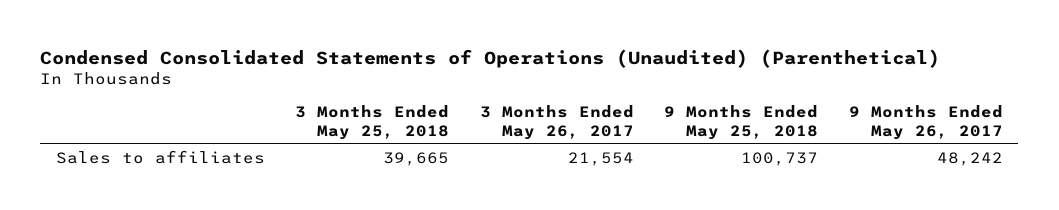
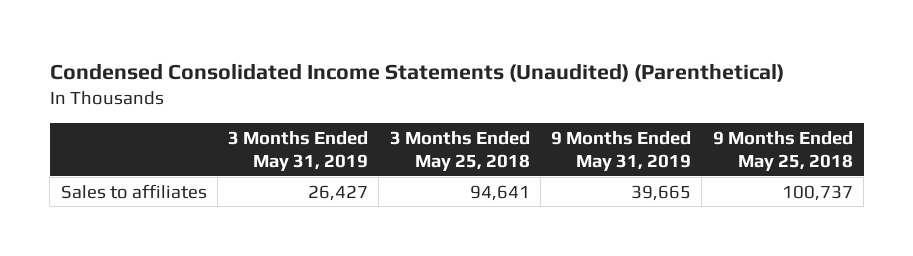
[40,48,941,68] Condensed Consolidated Statements of Operations (Unaudited) (Parenthetical) -> [49,62,784,82] Condensed Consolidated Income Statements (Unaudited) (Parenthetical)
[479,105,634,141] 3 Months Ended May 26, 2017 -> none
[849,105,1004,141] 9 Months Ended May 26, 2017 -> none
none -> [228,130,369,172] 3 Months Ended May 31, 2019
none -> [551,130,692,172] 9 Months Ended May 31, 2019
[383,151,450,166] 39,665 -> [469,184,530,201] 94,641

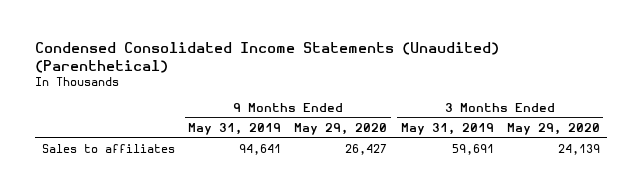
[389,130,530,172] 3 Months Ended May 25, 2018 -> none
[712,130,853,172] 9 Months Ended May 25, 2018 -> none
none -> [294,123,388,136] May 29, 2020
none -> [507,123,601,136] May 29, 2020
[308,184,369,201] 26,427 -> [451,144,494,156] 59,691
[631,184,692,201] 39,665 -> [238,144,281,156] 94,641

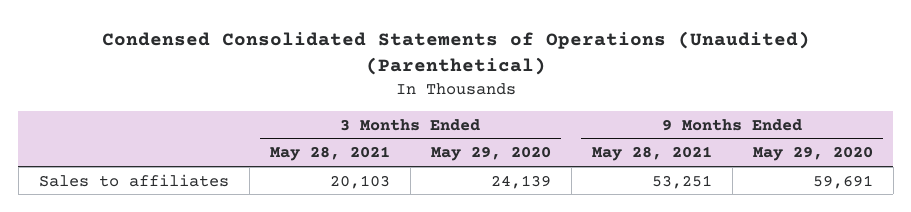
[34,41,499,73] Condensed Consolidated Income Statements (Unaudited) (Parenthetical) -> [101,30,810,76] Condensed Consolidated Statements of Operations (Unaudited) (Parenthetical)
[187,123,281,136] May 31, 2019 -> none
[400,123,494,136] May 31, 2019 -> none
none -> [269,146,390,162] May 28, 2021
none -> [591,146,712,162] May 28, 2021
[345,144,388,156] 26,427 -> [812,174,873,189] 59,691

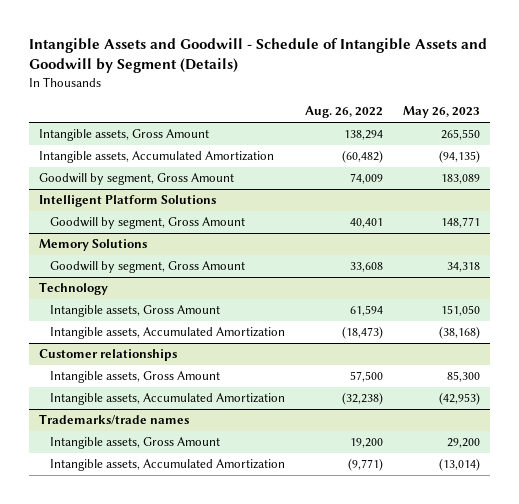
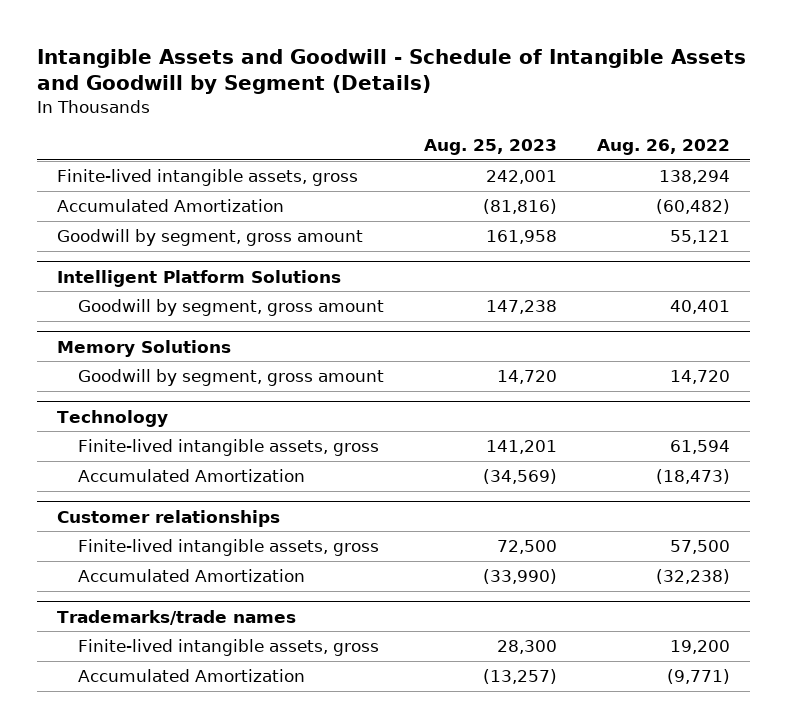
[403,106,481,119] May 26, 2023 -> none
none -> [424,139,558,156] Aug. 25, 2023
[39,129,210,142] Intangible assets, Gross Amount -> [57,169,359,187] Finite-lived intangible assets, gross
[39,151,275,164] Intangible assets, Accumulated Amortization -> [57,199,285,213] Accumulated Amortization
[39,173,235,186] Goodwill by segment, Gross Amount -> [57,229,364,247] Goodwill by segment, gross amount
[350,173,384,185] 74,009 -> [670,230,731,245] 55,121
[50,217,246,230] Goodwill by segment, Gross Amount -> [78,299,385,317] Goodwill by segment, gross amount
[50,261,246,274] Goodwill by segment, Gross Amount -> [78,369,385,387] Goodwill by segment, gross amount
[350,262,384,273] 33,608 -> [670,370,731,385] 14,720
[50,305,221,318] Intangible assets, Gross Amount -> [78,439,380,457] Finite-lived intangible assets, gross
[50,327,286,340] Intangible assets, Accumulated Amortization -> [78,469,306,483] Accumulated Amortization
[50,371,221,384] Intangible assets, Gross Amount -> [78,539,380,557] Finite-lived intangible assets, gross
[50,393,286,406] Intangible assets, Accumulated Amortization -> [78,569,306,583] Accumulated Amortization
[50,437,221,450] Intangible assets, Gross Amount -> [78,639,380,657] Finite-lived intangible assets, gross
[50,459,286,472] Intangible assets, Accumulated Amortization -> [78,669,306,683] Accumulated Amortization

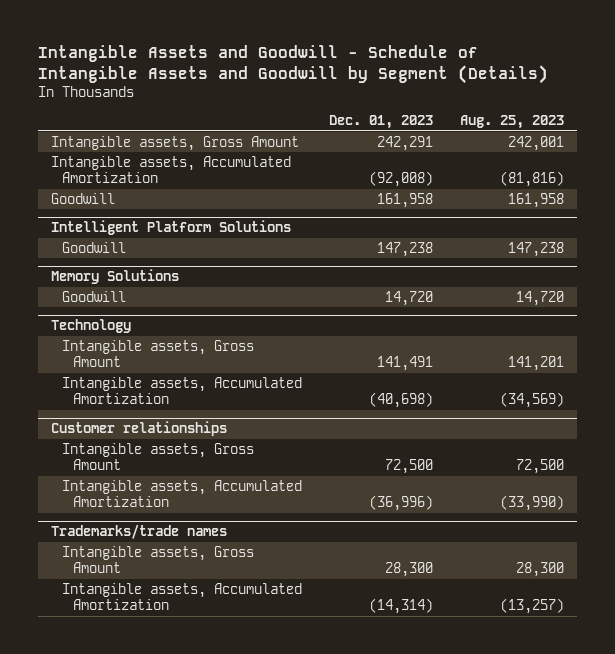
[597,139,731,156] Aug. 26, 2022 -> none
none -> [328,115,433,130] Dec. 01, 2023
[57,169,359,187] Finite-lived intangible assets, gross -> [51,135,300,151] Intangible assets, Gross Amount
[57,199,285,213] Accumulated Amortization -> [51,155,292,184] Intangible assets, Accumulated Amortization
[57,229,364,247] Goodwill by segment, gross amount -> [51,192,116,204] Goodwill
[78,299,385,317] Goodwill by segment, gross amount -> [62,241,127,253] Goodwill
[78,369,385,387] Goodwill by segment, gross amount -> [62,290,127,302] Goodwill
[78,439,380,457] Finite-lived intangible assets, gross -> [62,339,255,368] Intangible assets, Gross Amount
[78,469,306,483] Accumulated Amortization -> [62,376,303,405] Intangible assets, Accumulated Amortization
[78,539,380,557] Finite-lived intangible assets, gross -> [62,442,255,471] Intangible assets, Gross Amount
[78,569,306,583] Accumulated Amortization -> [62,479,303,508] Intangible assets, Accumulated Amortization
[78,639,380,657] Finite-lived intangible assets, gross -> [62,545,255,574] Intangible assets, Gross Amount
[78,669,306,683] Accumulated Amortization -> [62,582,303,611] Intangible assets, Accumulated Amortization

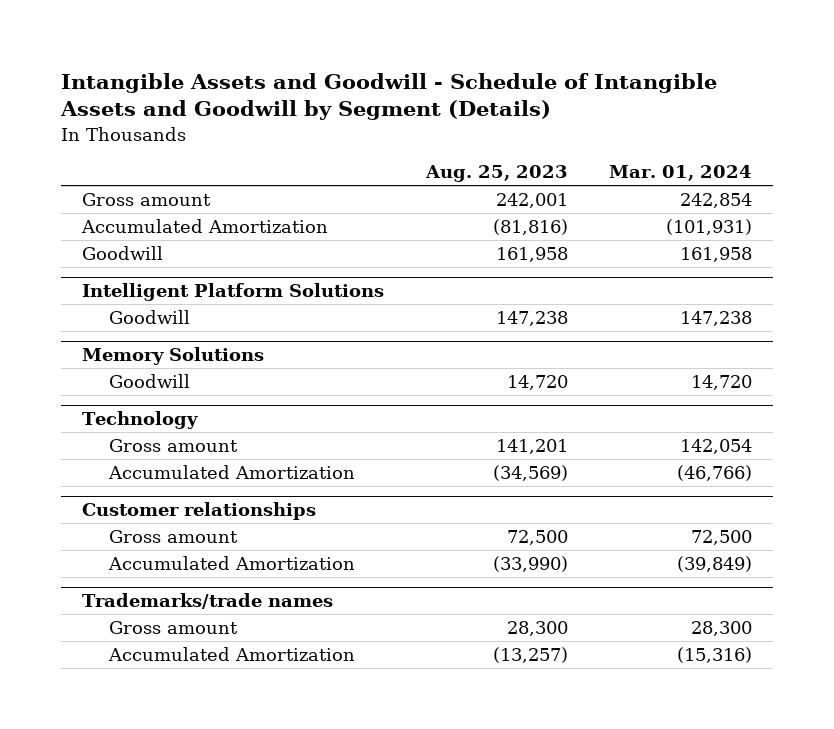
[328,115,433,130] Dec. 01, 2023 -> none
none -> [609,165,753,182] Mar. 01, 2024
[51,135,300,151] Intangible assets, Gross Amount -> [81,192,211,206] Gross amount
[51,155,292,184] Intangible assets, Accumulated Amortization -> [80,218,328,233] Accumulated Amortization
[62,339,255,368] Intangible assets, Gross Amount -> [109,438,239,452] Gross amount
[62,376,303,405] Intangible assets, Accumulated Amortization -> [108,464,356,479] Accumulated Amortization
[62,442,255,471] Intangible assets, Gross Amount -> [109,529,239,543] Gross amount
[62,479,303,508] Intangible assets, Accumulated Amortization -> [108,555,356,570] Accumulated Amortization
[62,545,255,574] Intangible assets, Gross Amount -> [109,620,239,634] Gross amount
[62,582,303,611] Intangible assets, Accumulated Amortization -> [108,646,356,661] Accumulated Amortization

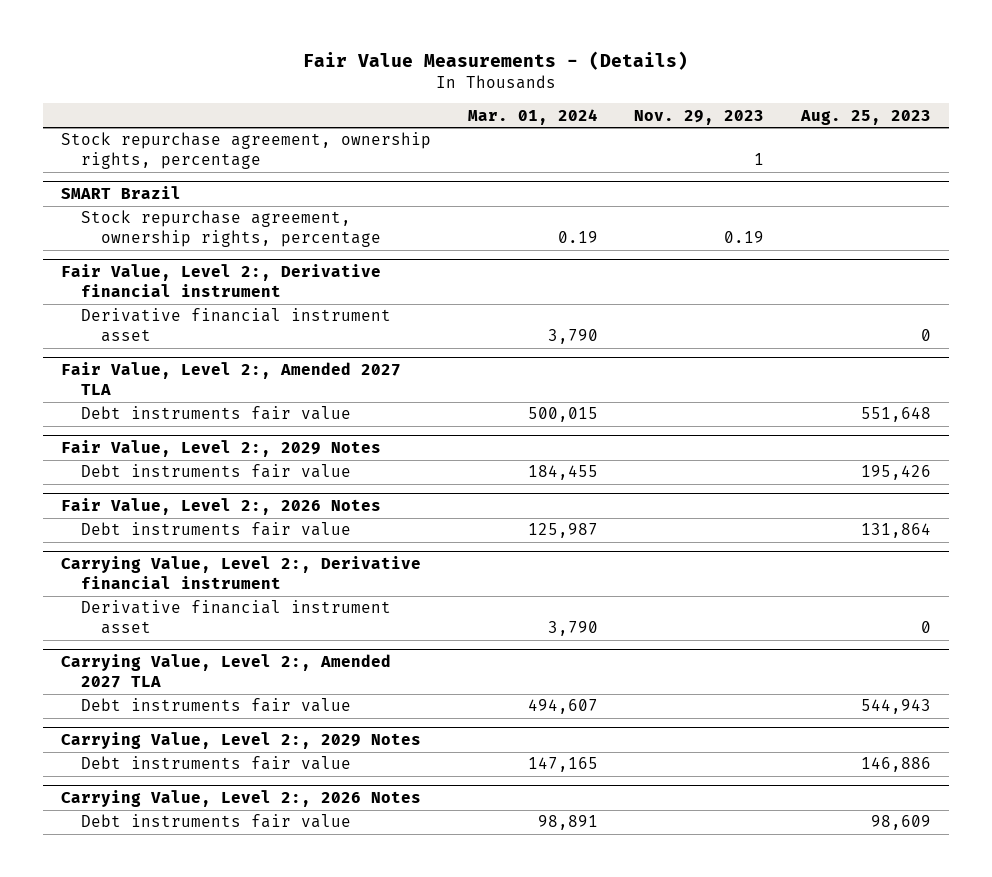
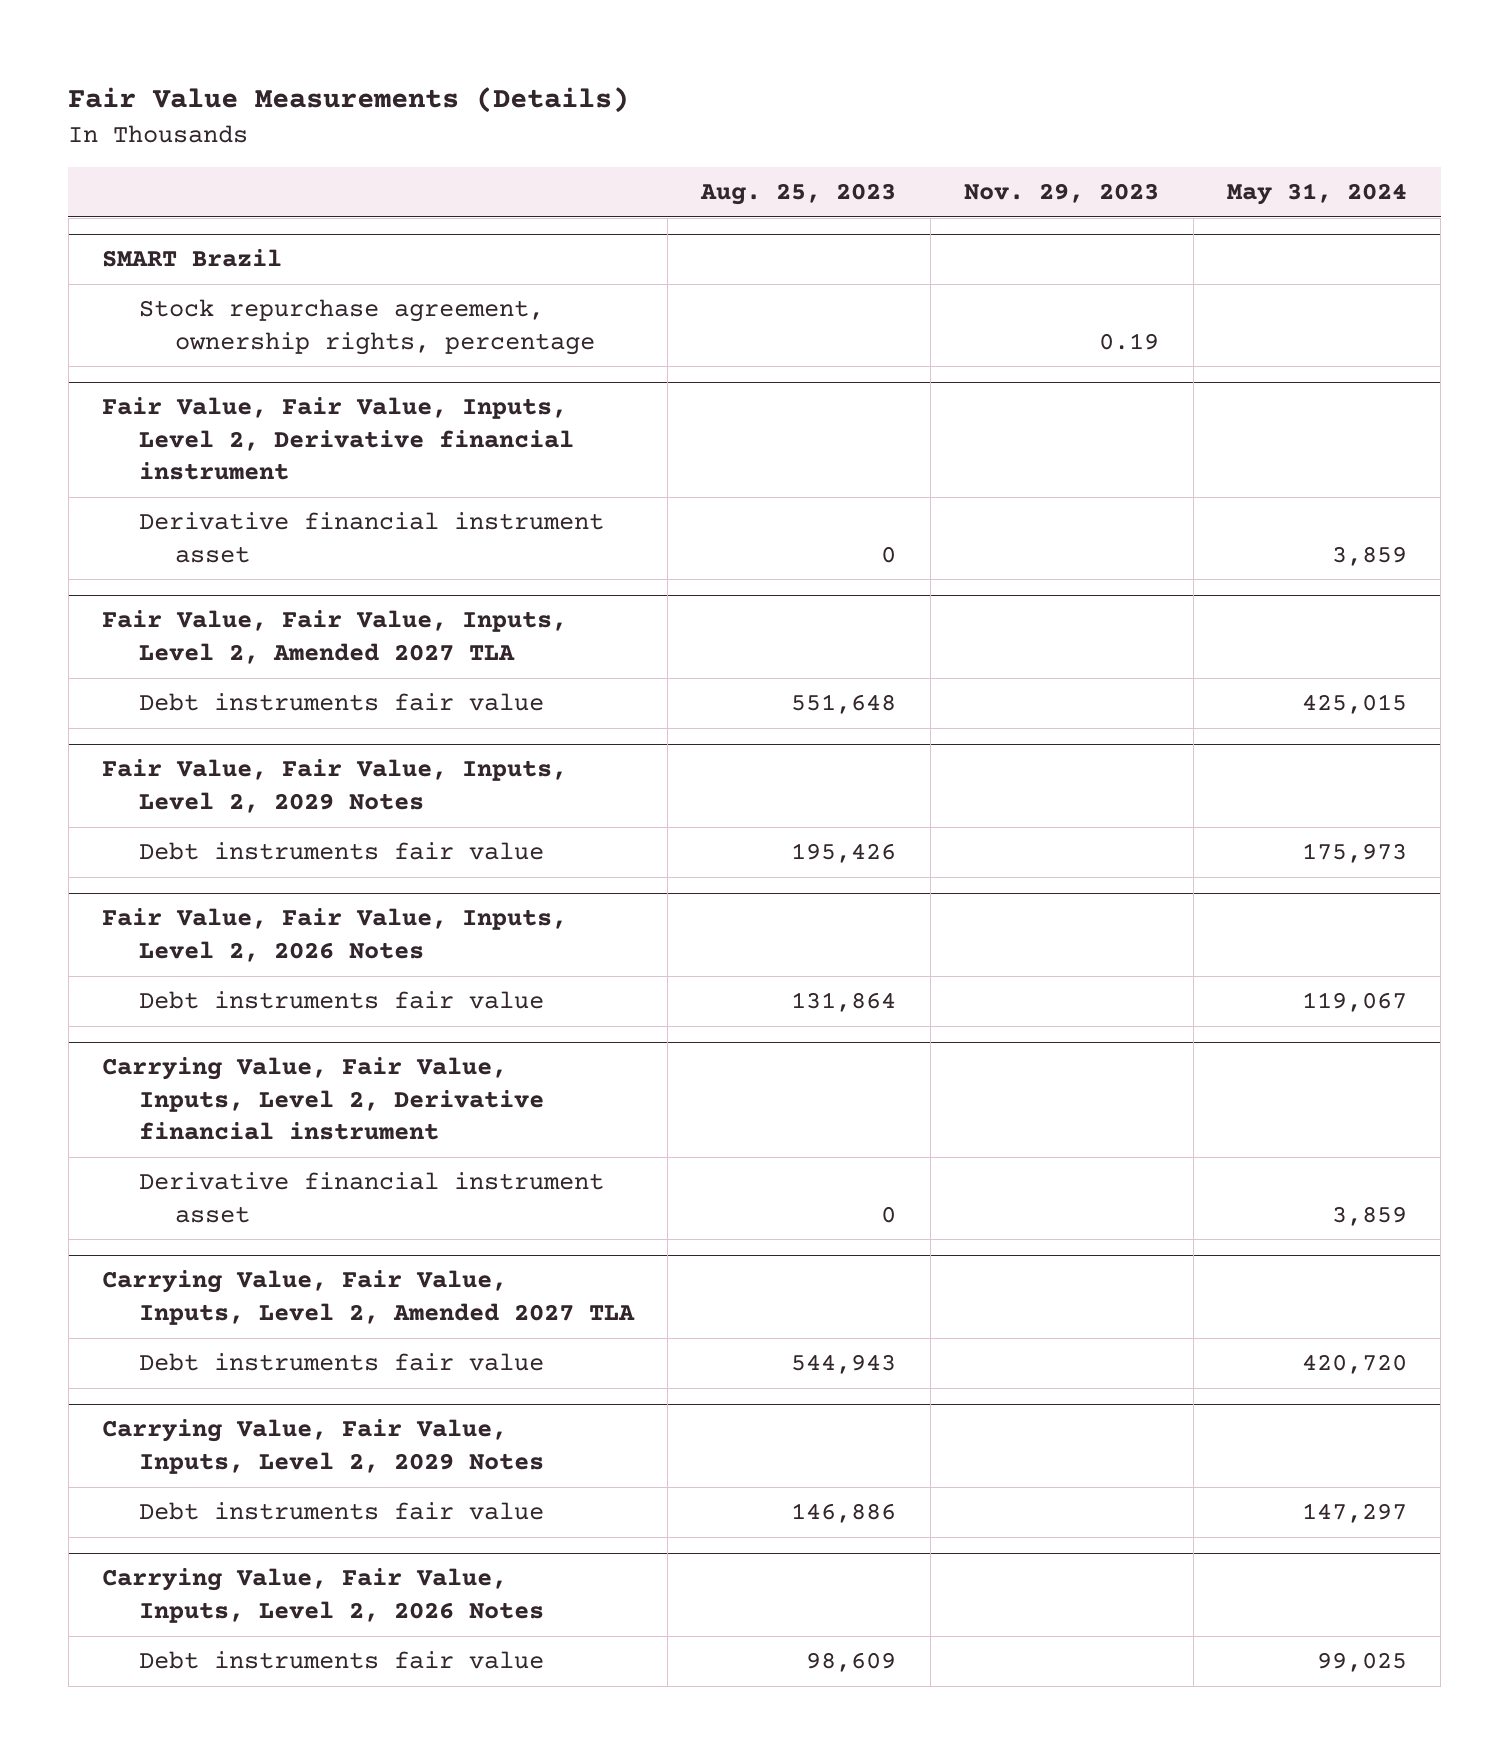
[303,50,689,70] Fair Value Measurements - (Details) -> [68,87,630,114] Fair Value Measurements (Details)
[467,108,598,125] Mar. 01, 2024 -> none
none -> [1227,183,1408,206] May 31, 2024
[61,132,432,170] Stock repurchase agreement, ownership rights, percentage -> none
[61,264,382,298] Fair Value, Level 2:, Derivative financial instrument -> [102,397,574,481] Fair Value, Fair Value, Inputs, Level 2, Derivative financial instrument
[61,362,402,396] Fair Value, Level 2:, Amended 2027 TLA -> [102,610,568,664] Fair Value, Fair Value, Inputs, Level 2, Amended 2027 TLA
[61,440,382,458] Fair Value, Level 2:, 2029 Notes -> [102,759,568,813] Fair Value, Fair Value, Inputs, Level 2, 2029 Notes
[61,498,382,516] Fair Value, Level 2:, 2026 Notes -> [102,908,568,962] Fair Value, Fair Value, Inputs, Level 2, 2026 Notes
[61,556,422,590] Carrying Value, Level 2:, Derivative financial instrument -> [102,1057,544,1141] Carrying Value, Fair Value, Inputs, Level 2, Derivative financial instrument
[61,654,392,689] Carrying Value, Level 2:, Amended 2027 TLA -> [102,1270,635,1325] Carrying Value, Fair Value, Inputs, Level 2, Amended 2027 TLA
[61,732,422,750] Carrying Value, Level 2:, 2029 Notes -> [102,1419,544,1474] Carrying Value, Fair Value, Inputs, Level 2, 2029 Notes
[61,790,422,808] Carrying Value, Level 2:, 2026 Notes -> [102,1568,544,1623] Carrying Value, Fair Value, Inputs, Level 2, 2026 Notes

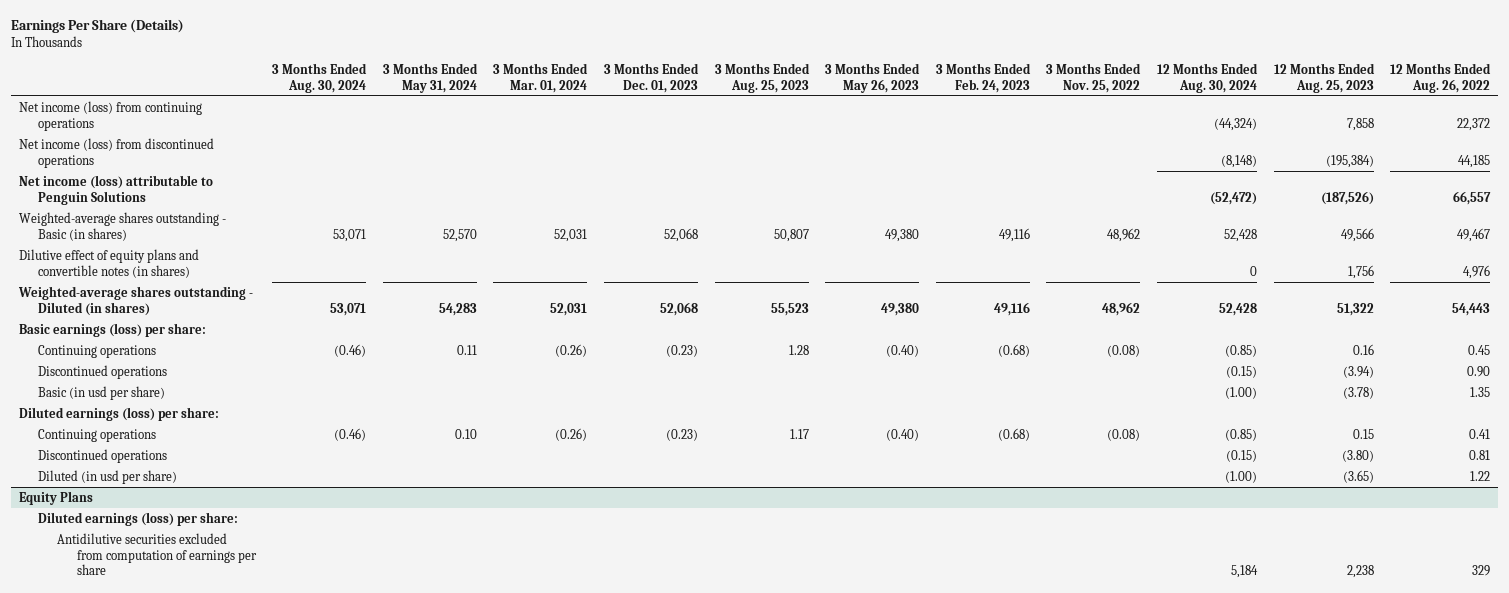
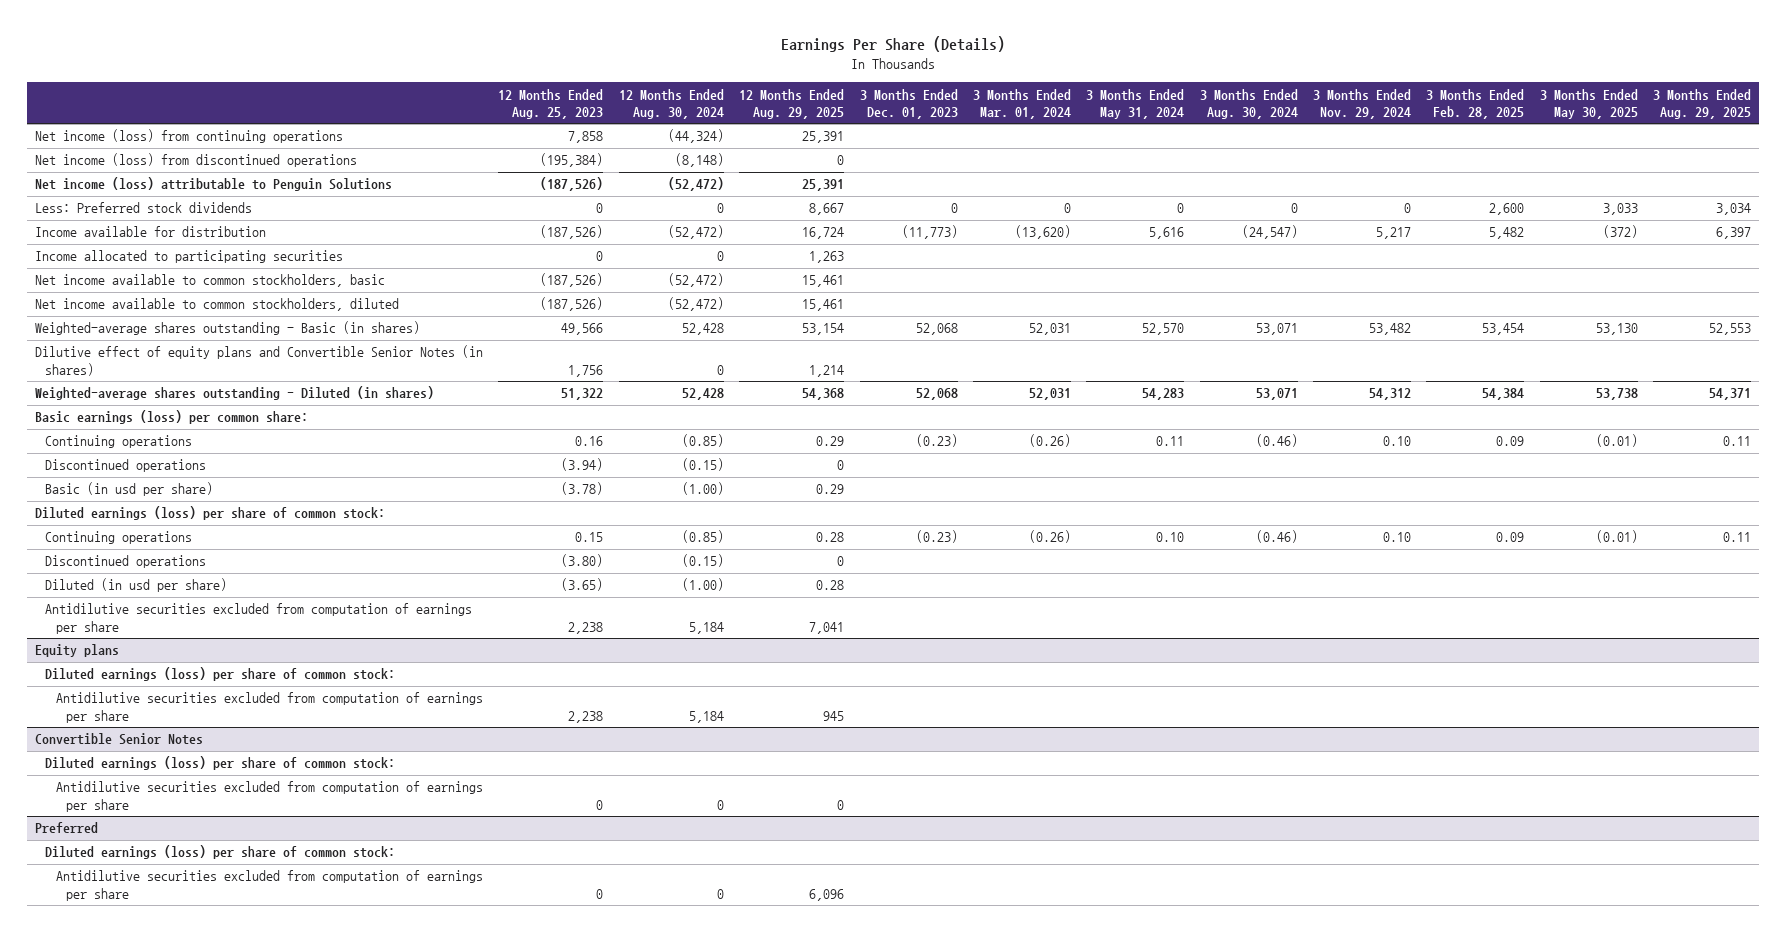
[714,62,810,93] 3 Months Ended Aug. 25, 2023 -> none
[825,62,921,93] 3 Months Ended May 26, 2023 -> none
[935,62,1031,93] 3 Months Ended Feb. 24, 2023 -> none
[1046,62,1142,93] 3 Months Ended Nov. 25, 2022 -> none
[1390,62,1492,93] 12 Months Ended Aug. 26, 2022 -> none
none -> [739,88,845,119] 12 Months Ended Aug. 29, 2025
none -> [1312,88,1411,119] 3 Months Ended Nov. 29, 2024
none -> [1426,88,1525,119] 3 Months Ended Feb. 28, 2025
none -> [1539,88,1638,119] 3 Months Ended May 30, 2025
none -> [1653,88,1752,119] 3 Months Ended Aug. 29, 2025
none -> [35,202,253,214] Less: Preferred stock dividends
none -> [35,226,267,238] Income available for distribution
none -> [35,250,344,264] Income allocated to participating securities
none -> [35,274,386,288] Net income available to common stockholders, basic
none -> [35,298,400,312] Net income available to common stockholders, diluted
[18,248,199,278] Dilutive effect of equity plans and convertible notes (in shares) -> [35,345,484,376] Dilutive effect of equity plans and Convertible Senior Notes (in shares)
[18,322,206,337] Basic earnings (loss) per share: -> [35,410,309,425] Basic earnings (loss) per common share:
[18,406,219,421] Diluted earnings (loss) per share: -> [35,506,386,521] Diluted earnings (loss) per share of common stock:
[18,490,93,505] Equity Plans -> none
[38,511,239,526] Diluted earnings (loss) per share: -> none
none -> [35,644,120,658] Equity plans
none -> [45,667,396,682] Diluted earnings (loss) per share of common stock:
none -> [55,692,483,723] Antidilutive securities excluded from computation of earnings per share
none -> [35,733,204,746] Convertible Senior Notes
none -> [45,756,396,771] Diluted earnings (loss) per share of common stock:
none -> [55,781,483,812] Antidilutive securities excluded from computation of earnings per share
none -> [35,822,99,834] Preferred
none -> [45,845,396,860] Diluted earnings (loss) per share of common stock:
none -> [55,870,483,901] Antidilutive securities excluded from computation of earnings per share

